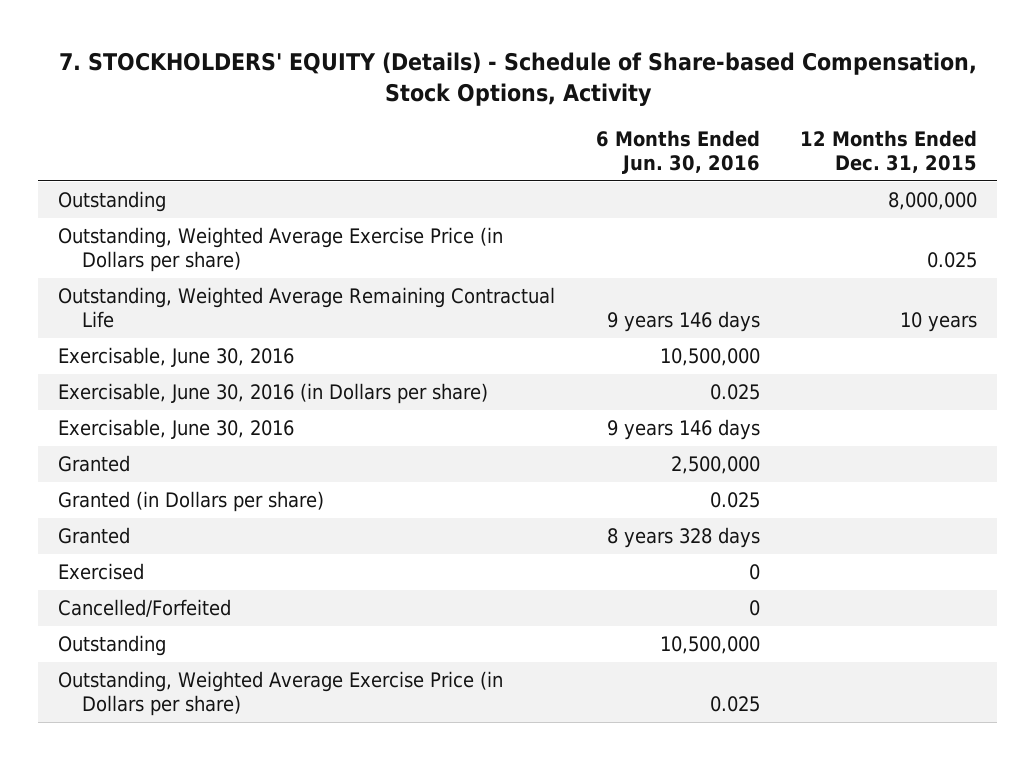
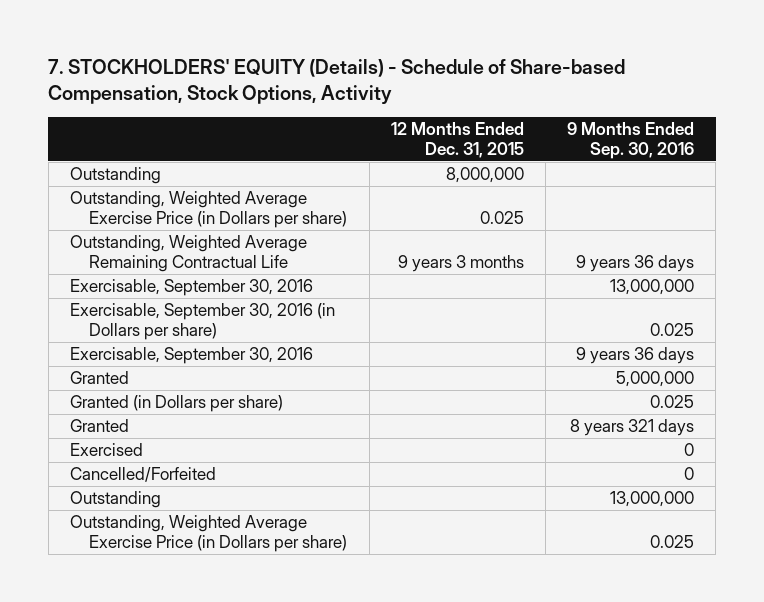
[595,130,760,175] 6 Months Ended Jun. 30, 2016 -> none
none -> [567,122,695,159] 9 Months Ended Sep. 30, 2016
[900,312,978,333] 10 years -> [397,254,524,272] 9 years 3 months
[58,347,295,368] Exercisable, June 30, 2016 -> [69,279,313,297] Exercisable, September 30, 2016
[58,383,489,405] Exercisable, June 30, 2016 (in Dollars per share) -> [69,303,335,340] Exercisable, September 30, 2016 (in Dollars per share)
[58,419,295,440] Exercisable, June 30, 2016 -> [69,347,313,365] Exercisable, September 30, 2016

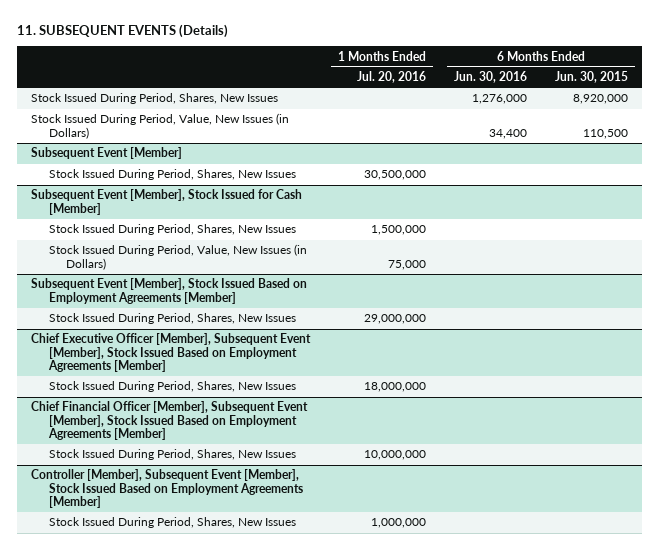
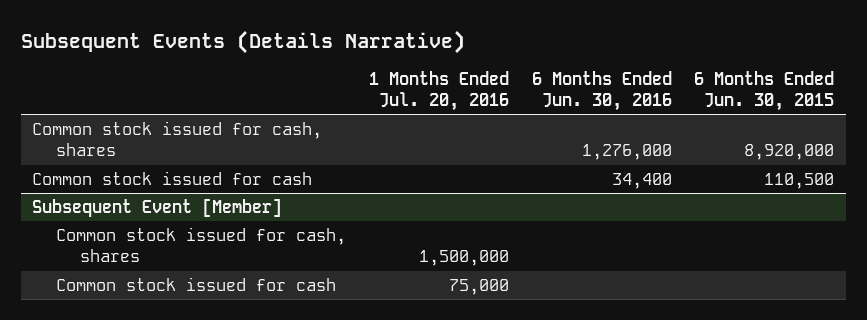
[16,23,228,38] 11. SUBSEQUENT EVENTS (Details) -> [21,29,466,54] Subsequent Events (Details Narrative)
[30,93,278,105] Stock Issued During Period, Shares, New Issues -> [32,121,323,157] Common stock issued for cash, shares
[30,113,289,139] Stock Issued During Period, Value, New Issues (in Dollars) -> [32,171,313,186] Common stock issued for cash
[30,189,302,215] Subsequent Event [Member], Stock Issued for Cash [Member] -> none
[48,224,296,236] Stock Issued During Period, Shares, New Issues -> none
[48,244,307,270] Stock Issued During Period, Value, New Issues (in Dollars) -> none
[30,278,307,304] Subsequent Event [Member], Stock Issued Based on Employment Agreements [Member] -> none
[48,313,296,325] Stock Issued During Period, Shares, New Issues -> none
[30,333,311,372] Chief Executive Officer [Member], Subsequent Event [Member], Stock Issued Based on Employment Agreements [Member] -> none
[48,381,296,393] Stock Issued During Period, Shares, New Issues -> none
[30,401,308,440] Chief Financial Officer [Member], Subsequent Event [Member], Stock Issued Based on Employment Agreements [Member] -> none
[48,449,296,461] Stock Issued During Period, Shares, New Issues -> none
[30,469,303,508] Controller [Member], Subsequent Event [Member], Stock Issued Based on Employment Agreements [Member] -> none
[48,517,296,529] Stock Issued During Period, Shares, New Issues -> none
[48,169,296,181] Stock Issued During Period, Shares, New Issues -> [56,227,347,263] Common stock issued for cash, shares
[364,170,427,181] 30,500,000 -> [418,250,509,267] 1,500,000
none -> [56,277,337,292] Common stock issued for cash

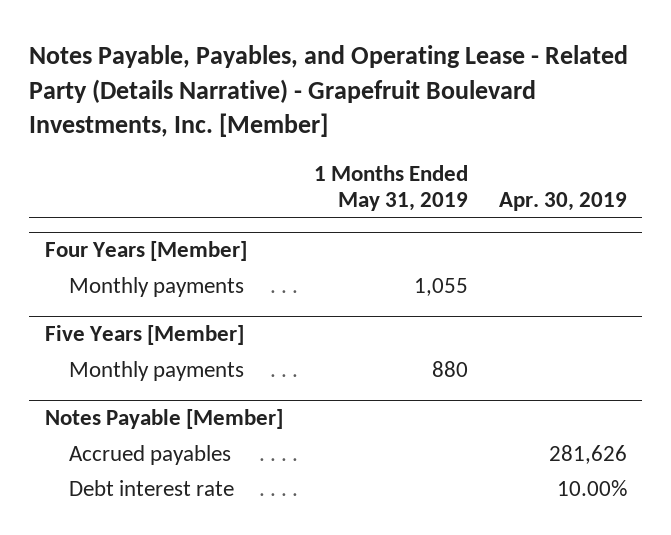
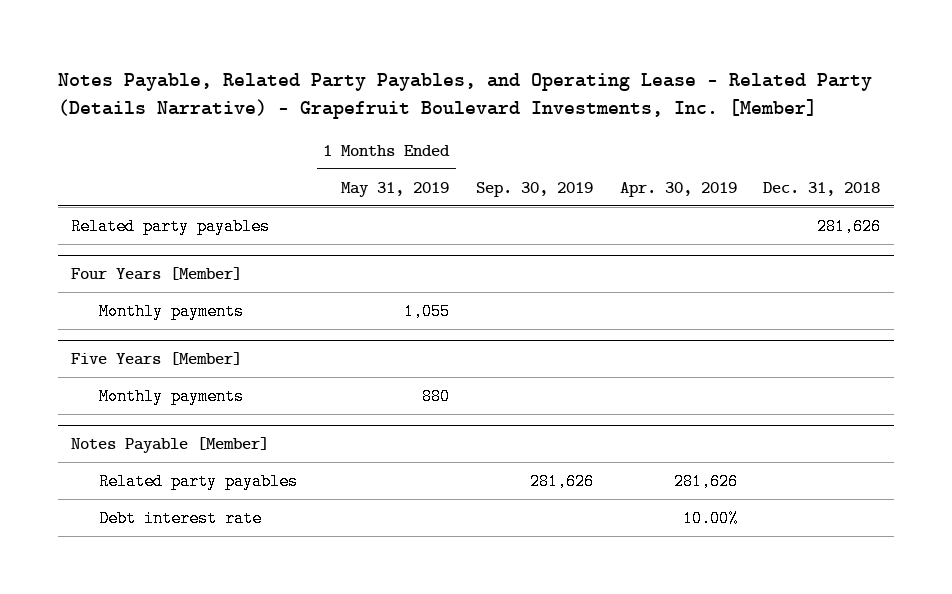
[29,44,629,138] Notes Payable, Payables, and Operating Lease - Related Party (Details Narrative) - Grapefruit Boulevard Investments, Inc. [Member] -> [57,72,872,119] Notes Payable, Related Party Payables, and Operating Lease - Related Party (Details Narrative) - Grapefruit Boulevard Investments, Inc. [Member]
none -> [476,181,594,197] Sep. 30, 2019
none -> [763,181,881,196] Dec. 31, 2018
none -> [71,217,271,235] Related party payables
[68,445,231,466] Accrued payables -> [98,472,298,490] Related party payables

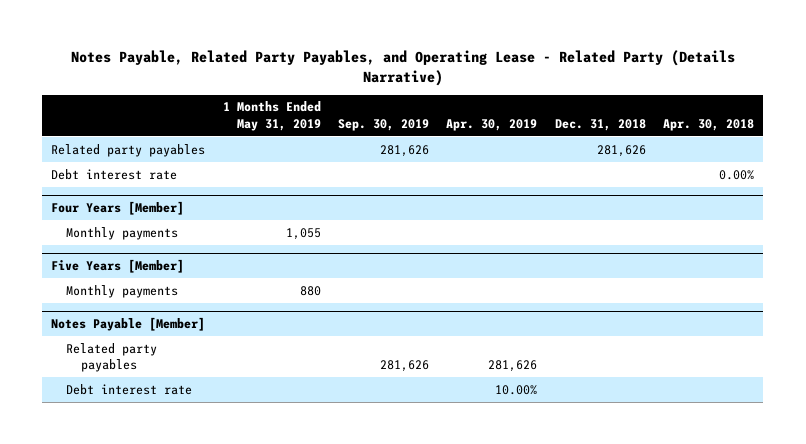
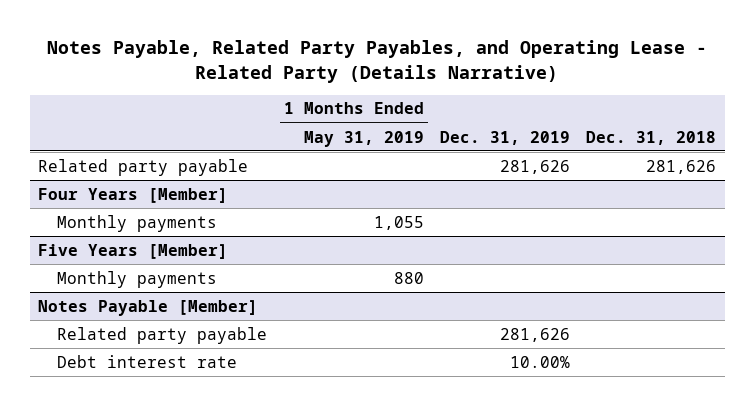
[338,118,430,131] Sep. 30, 2019 -> none
[446,118,538,131] Apr. 30, 2019 -> none
[663,118,755,131] Apr. 30, 2018 -> none
none -> [440,130,571,145] Dec. 31, 2019
[51,168,178,180] Debt interest rate -> none
[51,143,206,157] Related party payables -> [38,158,249,176] Related party payable
[65,342,157,373] Related party payables -> [57,326,268,344] Related party payable

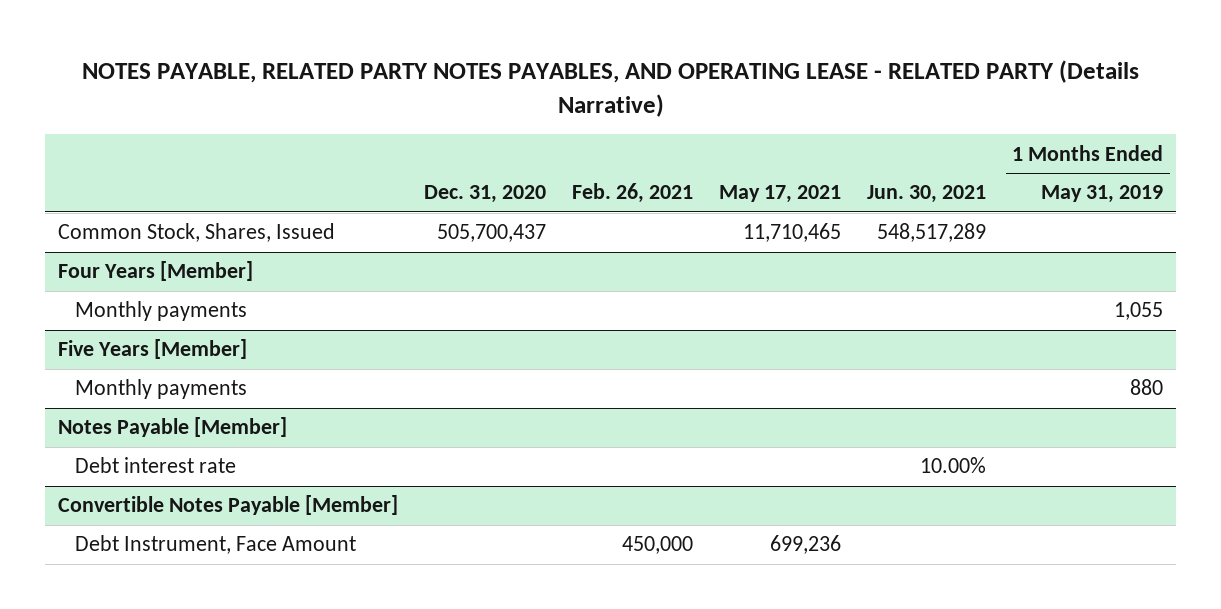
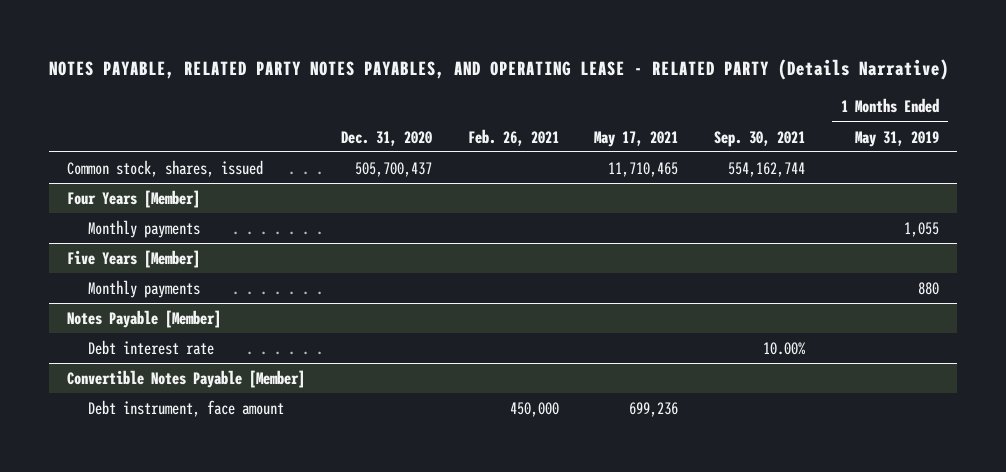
[867,185,987,204] Jun. 30, 2021 -> none
none -> [714,130,806,147] Sep. 30, 2021
[58,223,336,243] Common Stock, Shares, Issued -> [66,159,263,177] Common stock, shares, issued
[75,535,357,555] Debt Instrument, Face Amount -> [88,399,285,417] Debt instrument, face amount

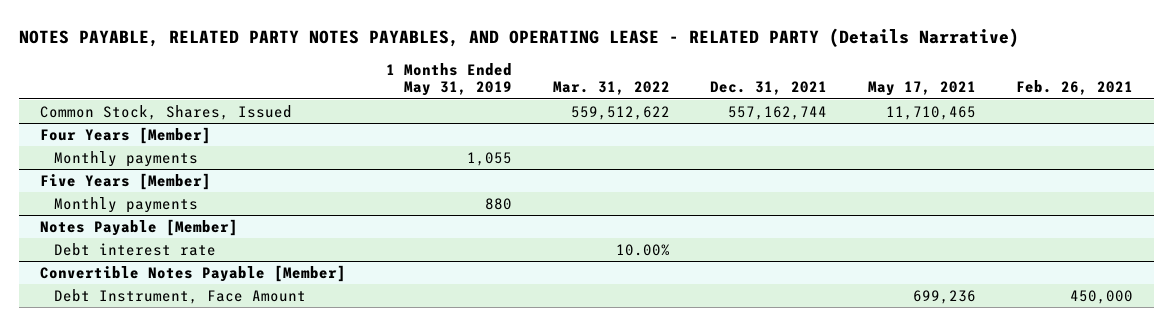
[340,130,432,146] Dec. 31, 2020 -> none
[714,130,806,147] Sep. 30, 2021 -> none
none -> [552,81,670,96] Mar. 31, 2022
none -> [710,81,828,96] Dec. 31, 2021
[66,159,263,177] Common stock, shares, issued -> [39,104,292,120] Common Stock, Shares, Issued
[88,399,285,417] Debt instrument, face amount -> [54,288,307,304] Debt Instrument, Face Amount

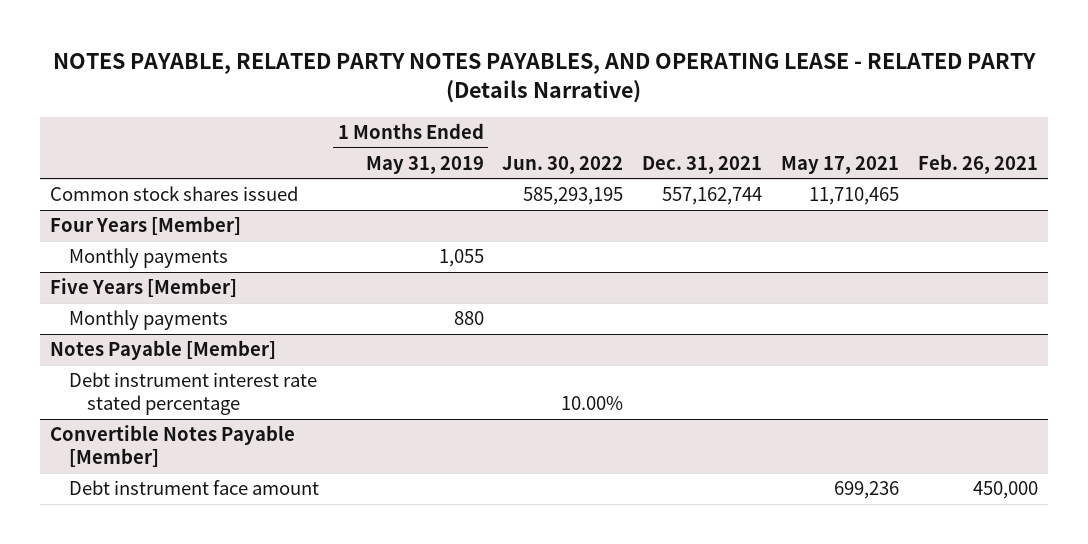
[552,81,670,96] Mar. 31, 2022 -> none
none -> [502,155,624,174] Jun. 30, 2022
[39,104,292,120] Common Stock, Shares, Issued -> [49,186,298,202] Common stock shares issued
[54,242,217,256] Debt interest rate -> [68,372,317,416] Debt instrument interest rate stated percentage
[54,288,307,304] Debt Instrument, Face Amount -> [68,480,319,496] Debt instrument face amount

